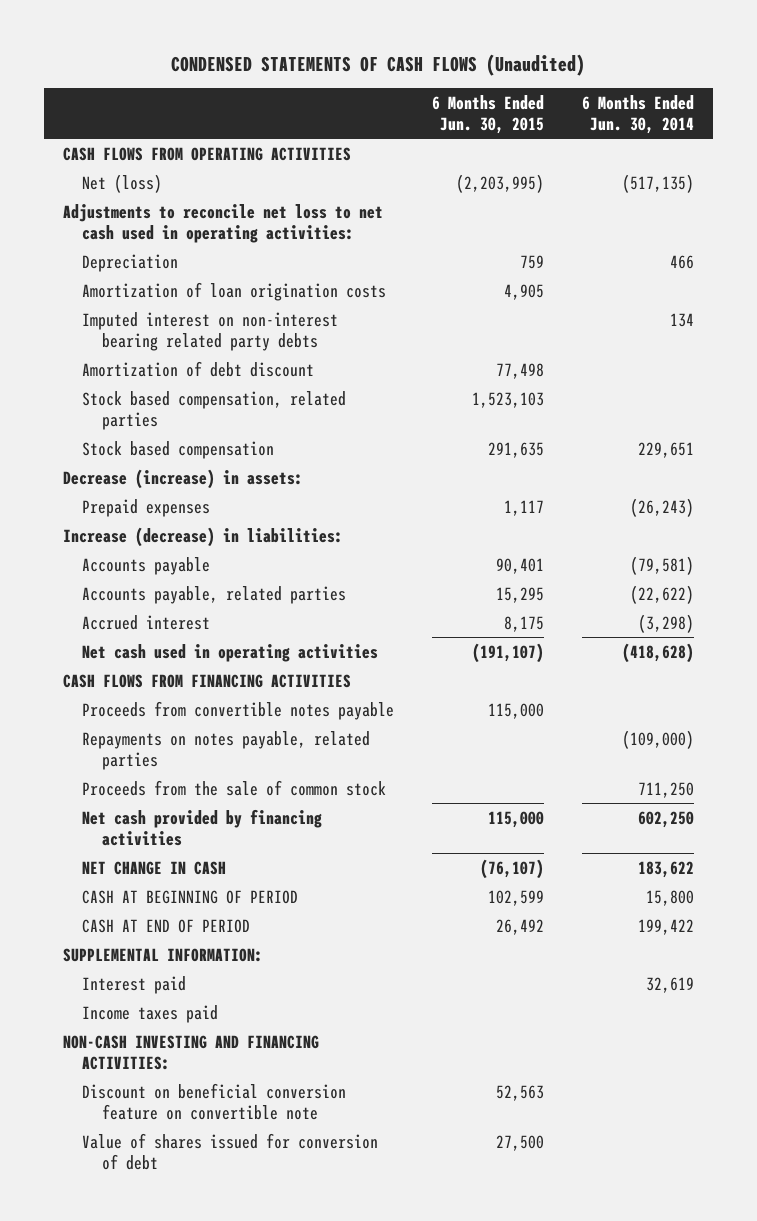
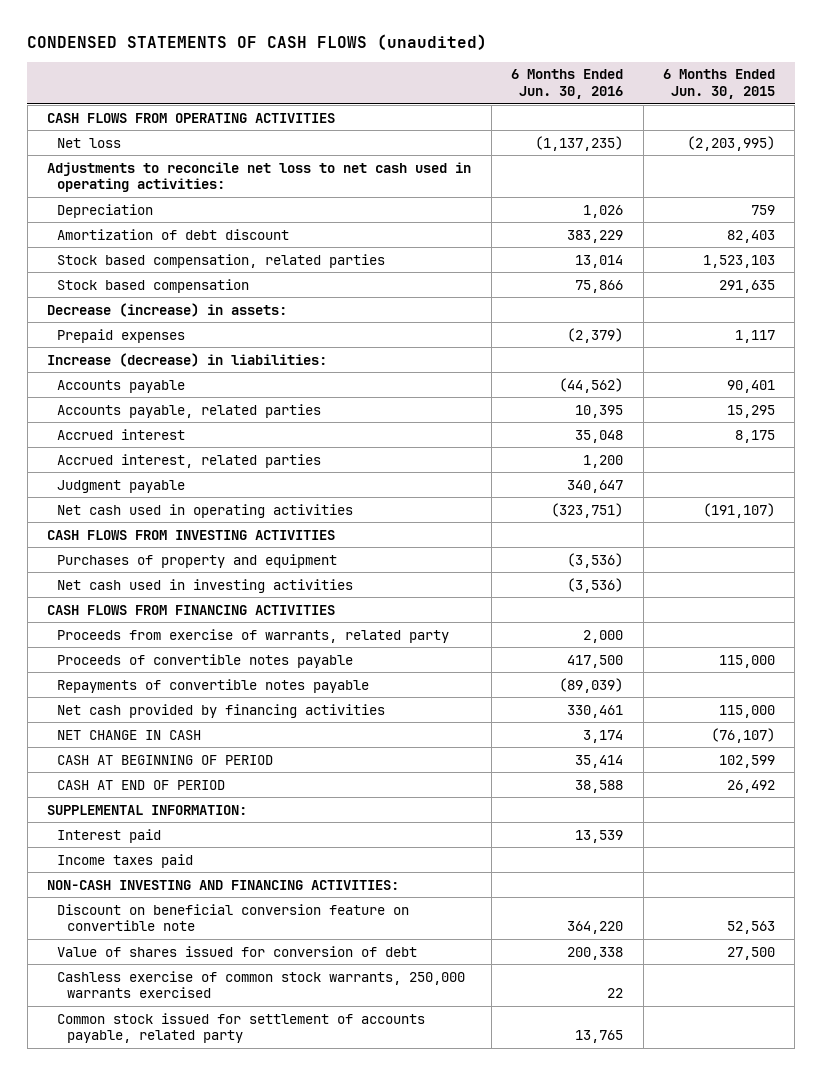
[171,53,586,76] CONDENSED STATEMENTS OF CASH FLOWS (Unaudited) -> [27,34,488,51] CONDENSED STATEMENTS OF CASH FLOWS (unaudited)
[581,94,694,134] 6 Months Ended Jun. 30, 2014 -> none
none -> [511,69,624,99] 6 Months Ended Jun. 30, 2016
[82,173,163,193] Net (loss) -> [56,137,121,148] Net loss
[82,281,387,301] Amortization of loan origination costs -> none
[82,311,339,351] Imputed interest on non-interest bearing related party debts -> none
[496,362,545,379] 77,498 -> [726,229,775,243] 82,403
none -> [56,453,321,468] Accrued interest, related parties
none -> [56,479,185,493] Judgment payable
none -> [47,529,336,540] CASH FLOWS FROM INVESTING ACTIVITIES
none -> [56,553,337,568] Purchases of property and equipment
none -> [56,578,353,593] Net cash used in investing activities
[82,779,387,796] Proceeds from the sale of common stock -> none
none -> [56,628,449,643] Proceeds from exercise of warrants, related party
[82,700,395,720] Proceeds from convertible notes payable -> [56,653,353,668] Proceeds of convertible notes payable
[82,730,371,770] Repayments on notes payable, related parties -> [56,678,369,693] Repayments of convertible notes payable
none -> [56,970,465,999] Cashless exercise of common stock warrants, 250,000 warrants exercised
none -> [56,1012,425,1044] Common stock issued for settlement of accounts payable, related party

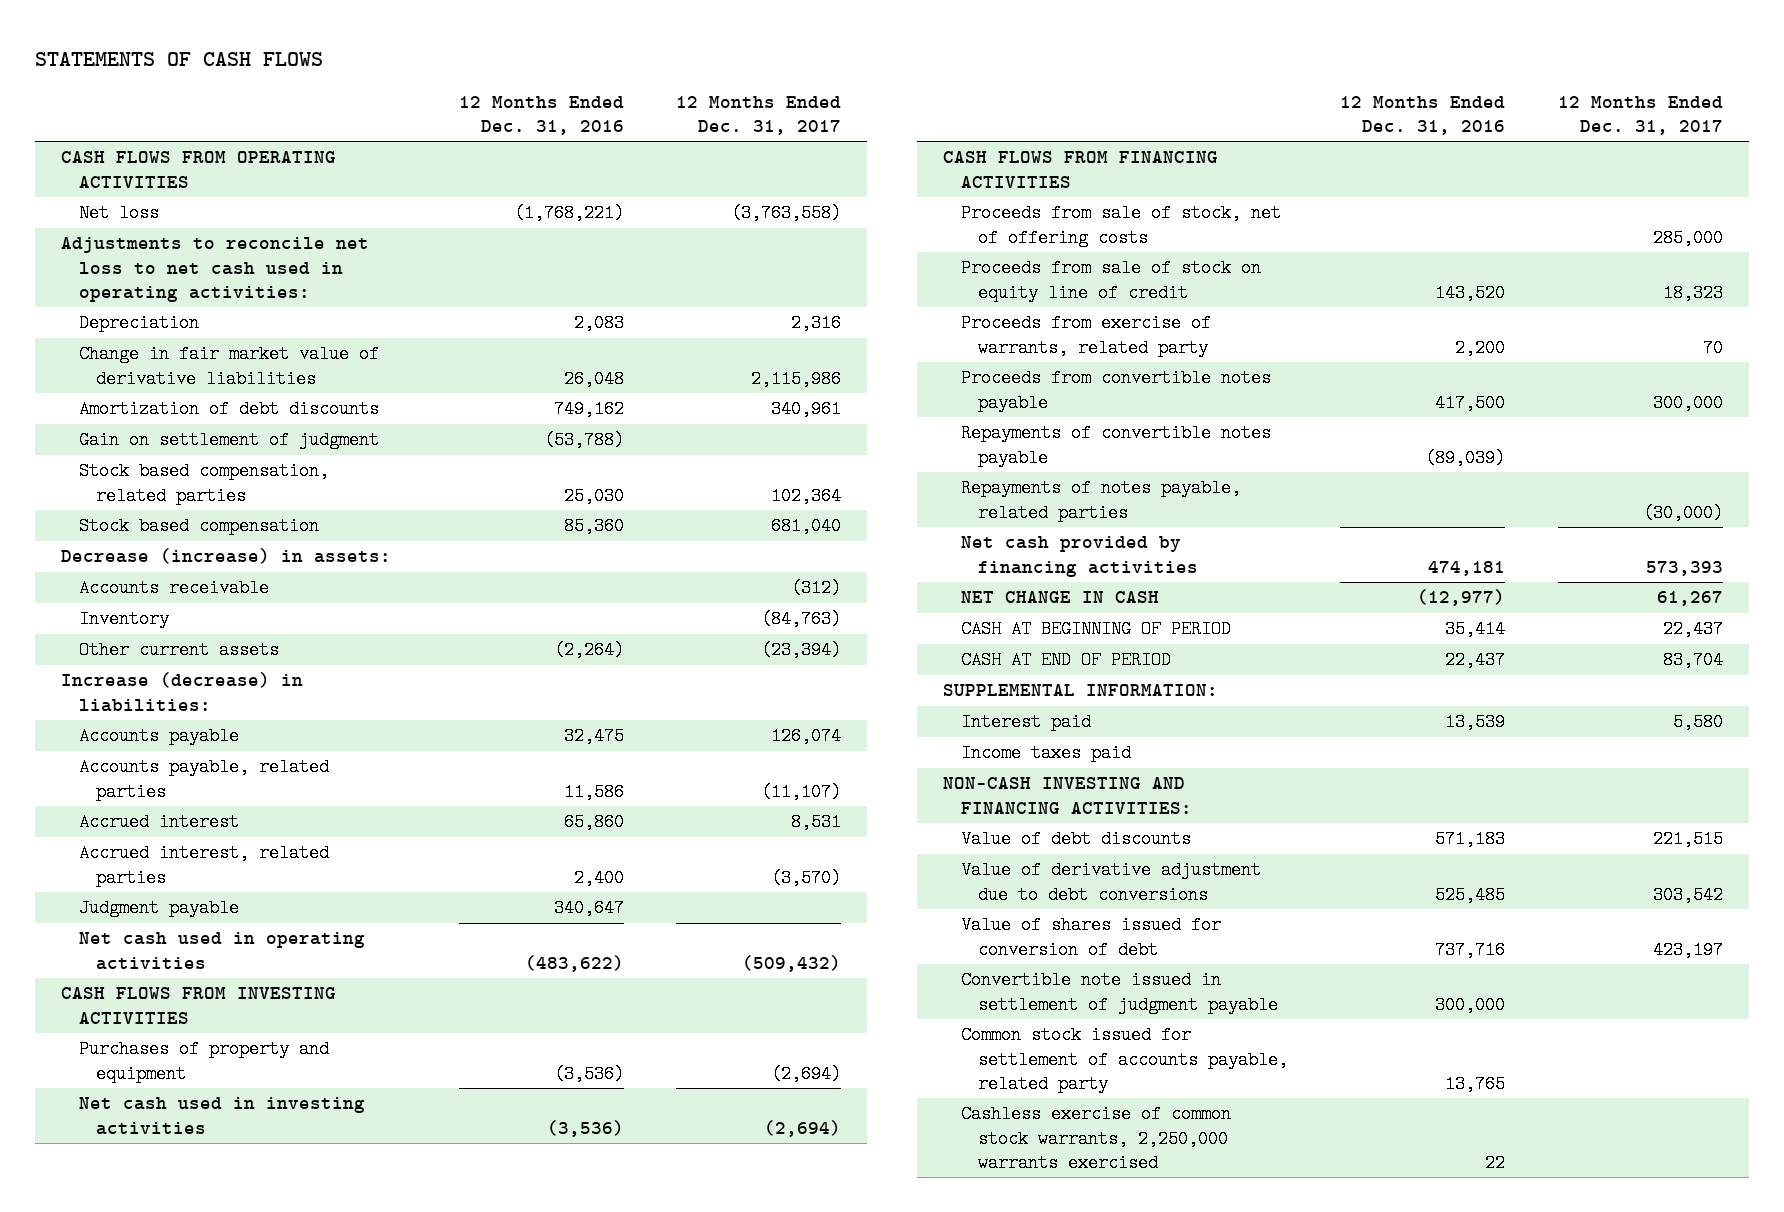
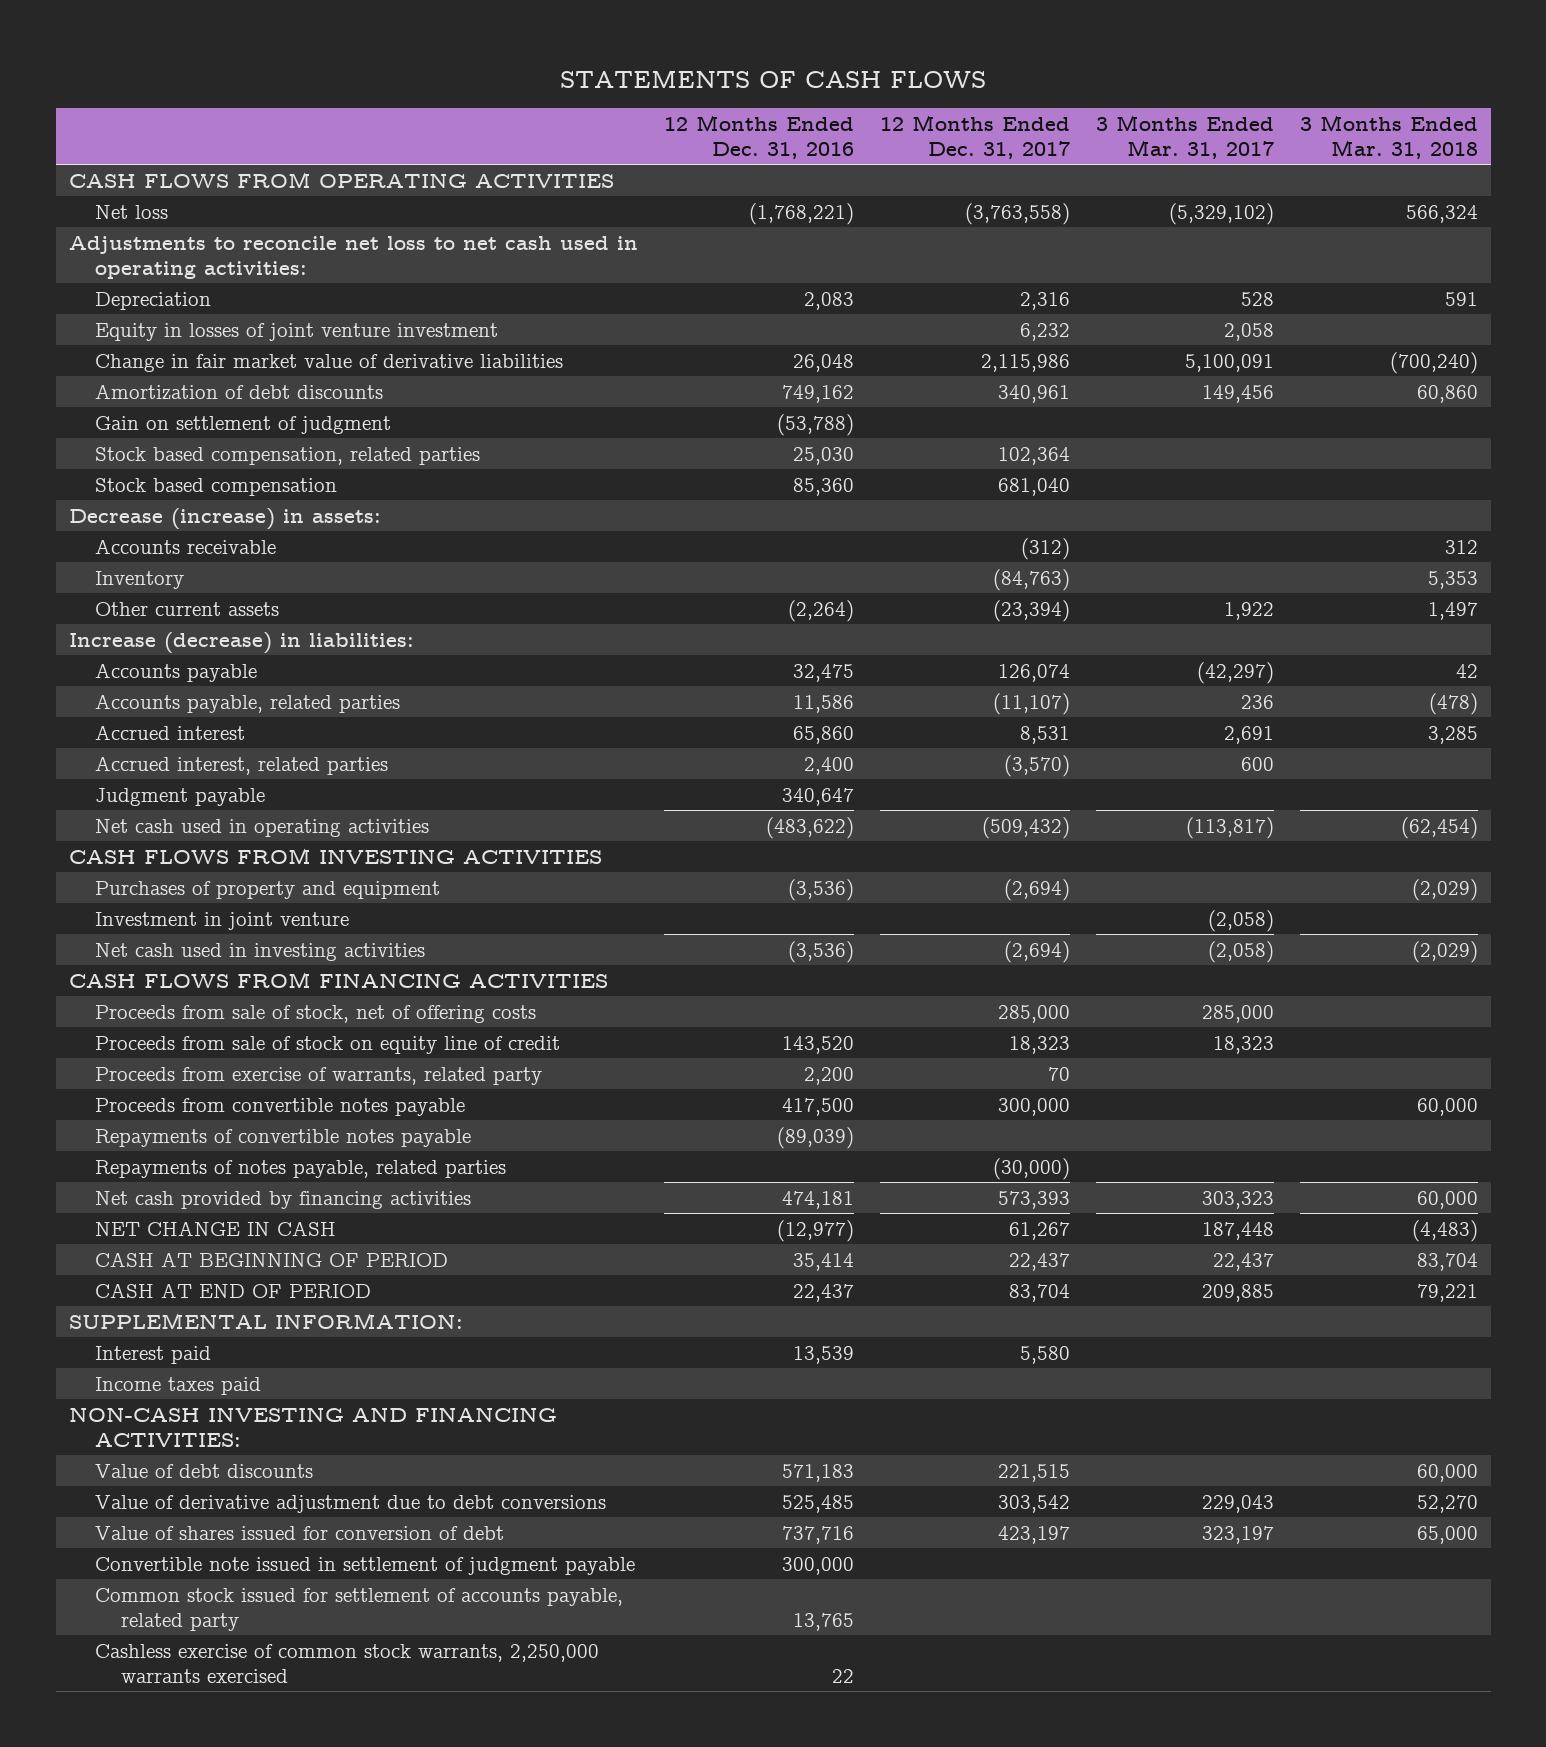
none -> [1095,114,1274,159] 3 Months Ended Mar. 31, 2017
none -> [1299,114,1478,159] 3 Months Ended Mar. 31, 2018
none -> [94,322,498,341] Equity in losses of joint venture investment
none -> [94,911,349,930] Investment in joint venture

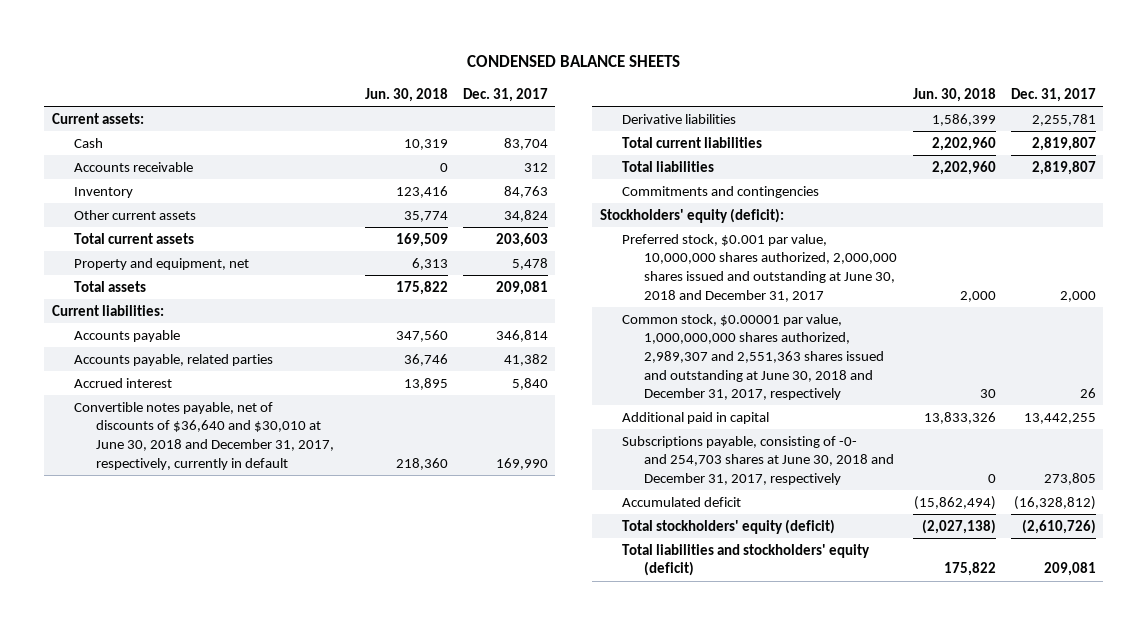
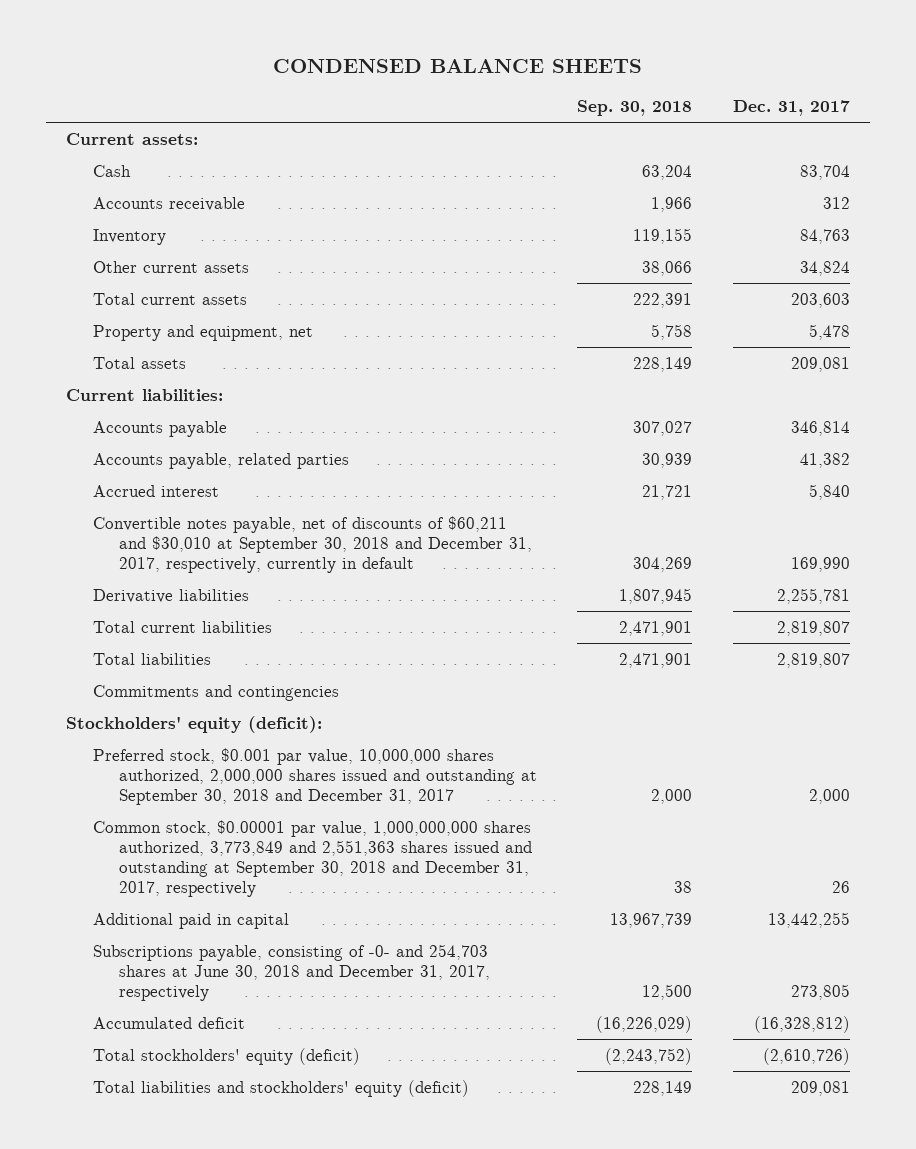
[364,87,448,102] Jun. 30, 2018 -> none
none -> [577,99,693,116] Sep. 30, 2018
[74,401,335,470] Convertible notes payable, net of discounts of $36,640 and $30,010 at June 30, 2018 and December 31, 2017, respectively, currently in default -> [92,516,532,573] Convertible notes payable, net of discounts of $60,211 and $30,010 at September 30, 2018 and December 31, 2017, respectively, currently in default
[622,233,898,302] Preferred stock, $0.001 par value, 10,000,000 shares authorized, 2,000,000 shares issued and outstanding at June 30, 2018 and December 31, 2017 -> [92,748,537,805] Preferred stock, $0.001 par value, 10,000,000 shares authorized, 2,000,000 shares issued and outstanding at September 30, 2018 and December 31, 2017
[622,313,885,401] Common stock, $0.00001 par value, 1,000,000,000 shares authorized, 2,989,307 and 2,551,363 shares issued and outstanding at June 30, 2018 and December 31, 2017, respectively -> [92,820,532,897] Common stock, $0.00001 par value, 1,000,000,000 shares authorized, 3,773,849 and 2,551,363 shares issued and outstanding at September 30, 2018 and December 31, 2017, respectively

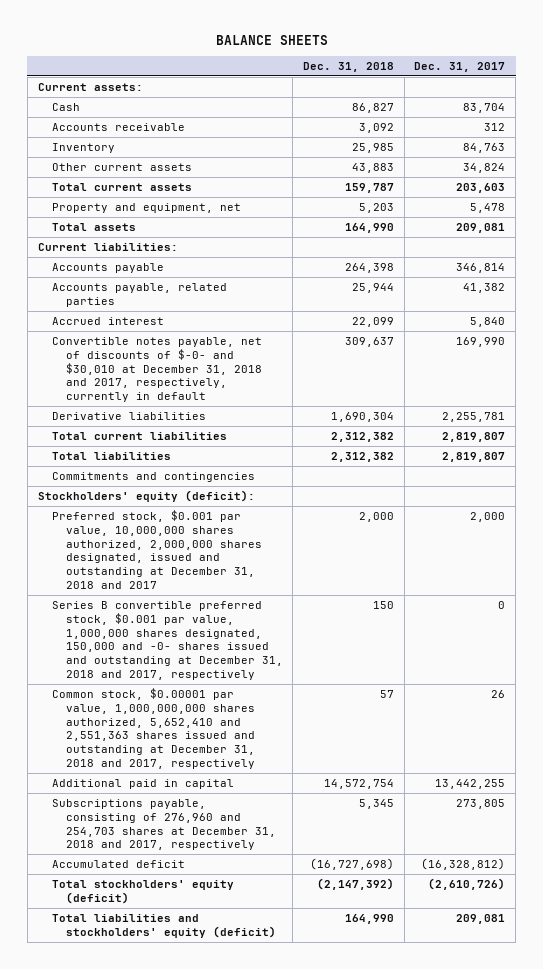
[273,58,643,73] CONDENSED BALANCE SHEETS -> [215,34,328,45] BALANCE SHEETS
[577,99,693,116] Sep. 30, 2018 -> none
none -> [303,62,395,73] Dec. 31, 2018
[92,516,532,573] Convertible notes payable, net of discounts of $60,211 and $30,010 at September 30, 2018 and December 31, 2017, respectively, currently in default -> [51,337,262,403] Convertible notes payable, net of discounts of $-0- and $30,010 at December 31, 2018 and 2017, respectively, currently in default
[92,748,537,805] Preferred stock, $0.001 par value, 10,000,000 shares authorized, 2,000,000 shares issued and outstanding at September 30, 2018 and December 31, 2017 -> [51,510,262,590] Preferred stock, $0.001 par value, 10,000,000 shares authorized, 2,000,000 shares designated, issued and outstanding at December 31, 2018 and 2017
none -> [51,601,283,681] Series B convertible preferred stock, $0.001 par value, 1,000,000 shares designated, 150,000 and -0- shares issued and outstanding at December 31, 2018 and 2017, respectively
[92,820,532,897] Common stock, $0.00001 par value, 1,000,000,000 shares authorized, 3,773,849 and 2,551,363 shares issued and outstanding at September 30, 2018 and December 31, 2017, respectively -> [51,688,255,770] Common stock, $0.00001 par value, 1,000,000,000 shares authorized, 5,652,410 and 2,551,363 shares issued and outstanding at December 31, 2018 and 2017, respectively
[92,944,490,1001] Subscriptions payable, consisting of -0- and 254,703 shares at June 30, 2018 and December 31, 2017, respectively -> [51,799,276,851] Subscriptions payable, consisting of 276,960 and 254,703 shares at December 31, 2018 and 2017, respectively

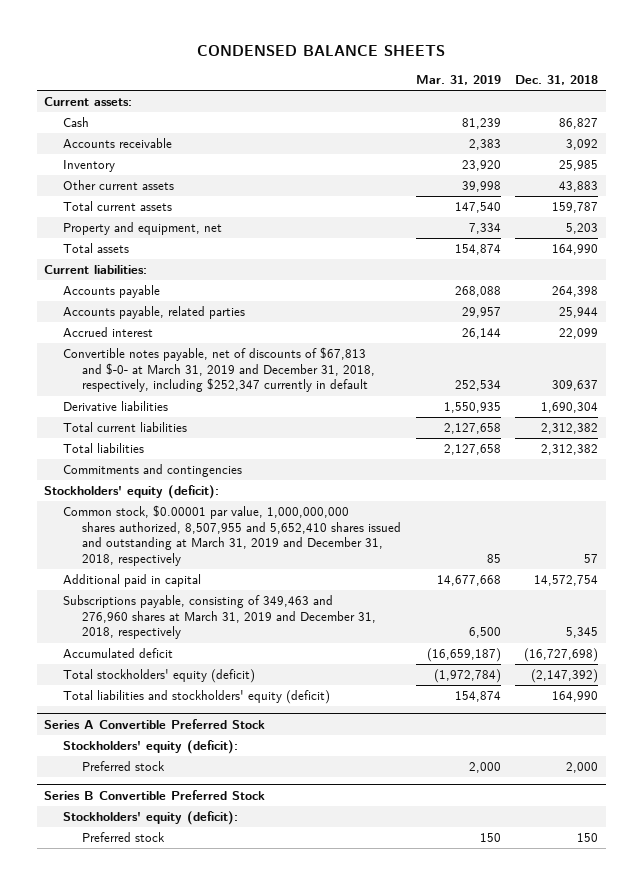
[215,34,328,45] BALANCE SHEETS -> [197,45,446,57] CONDENSED BALANCE SHEETS
[414,62,506,73] Dec. 31, 2017 -> none
none -> [415,75,501,86] Mar. 31, 2019
[51,337,262,403] Convertible notes payable, net of discounts of $-0- and $30,010 at December 31, 2018 and 2017, respectively, currently in default -> [62,347,375,393] Convertible notes payable, net of discounts of $67,813 and $-0- at March 31, 2019 and December 31, 2018, respectively, including $252,347 currently in default
[51,510,262,590] Preferred stock, $0.001 par value, 10,000,000 shares authorized, 2,000,000 shares designated, issued and outstanding at December 31, 2018 and 2017 -> none
[51,601,283,681] Series B convertible preferred stock, $0.001 par value, 1,000,000 shares designated, 150,000 and -0- shares issued and outstanding at December 31, 2018 and 2017, respectively -> none
[51,688,255,770] Common stock, $0.00001 par value, 1,000,000,000 shares authorized, 5,652,410 and 2,551,363 shares issued and outstanding at December 31, 2018 and 2017, respectively -> [62,505,401,566] Common stock, $0.00001 par value, 1,000,000,000 shares authorized, 8,507,955 and 5,652,410 shares issued and outstanding at March 31, 2019 and December 31, 2018, respectively
[51,799,276,851] Subscriptions payable, consisting of 276,960 and 254,703 shares at December 31, 2018 and 2017, respectively -> [62,595,376,640] Subscriptions payable, consisting of 349,463 and 276,960 shares at March 31, 2019 and December 31, 2018, respectively
none -> [44,718,266,729] Series A Convertible Preferred Stock
none -> [62,740,238,755] Stockholders' equity (deficit):
none -> [81,761,165,772] Preferred stock
none -> [44,789,266,800] Series B Convertible Preferred Stock
none -> [62,811,238,826] Stockholders' equity (deficit):
none -> [81,832,165,843] Preferred stock

